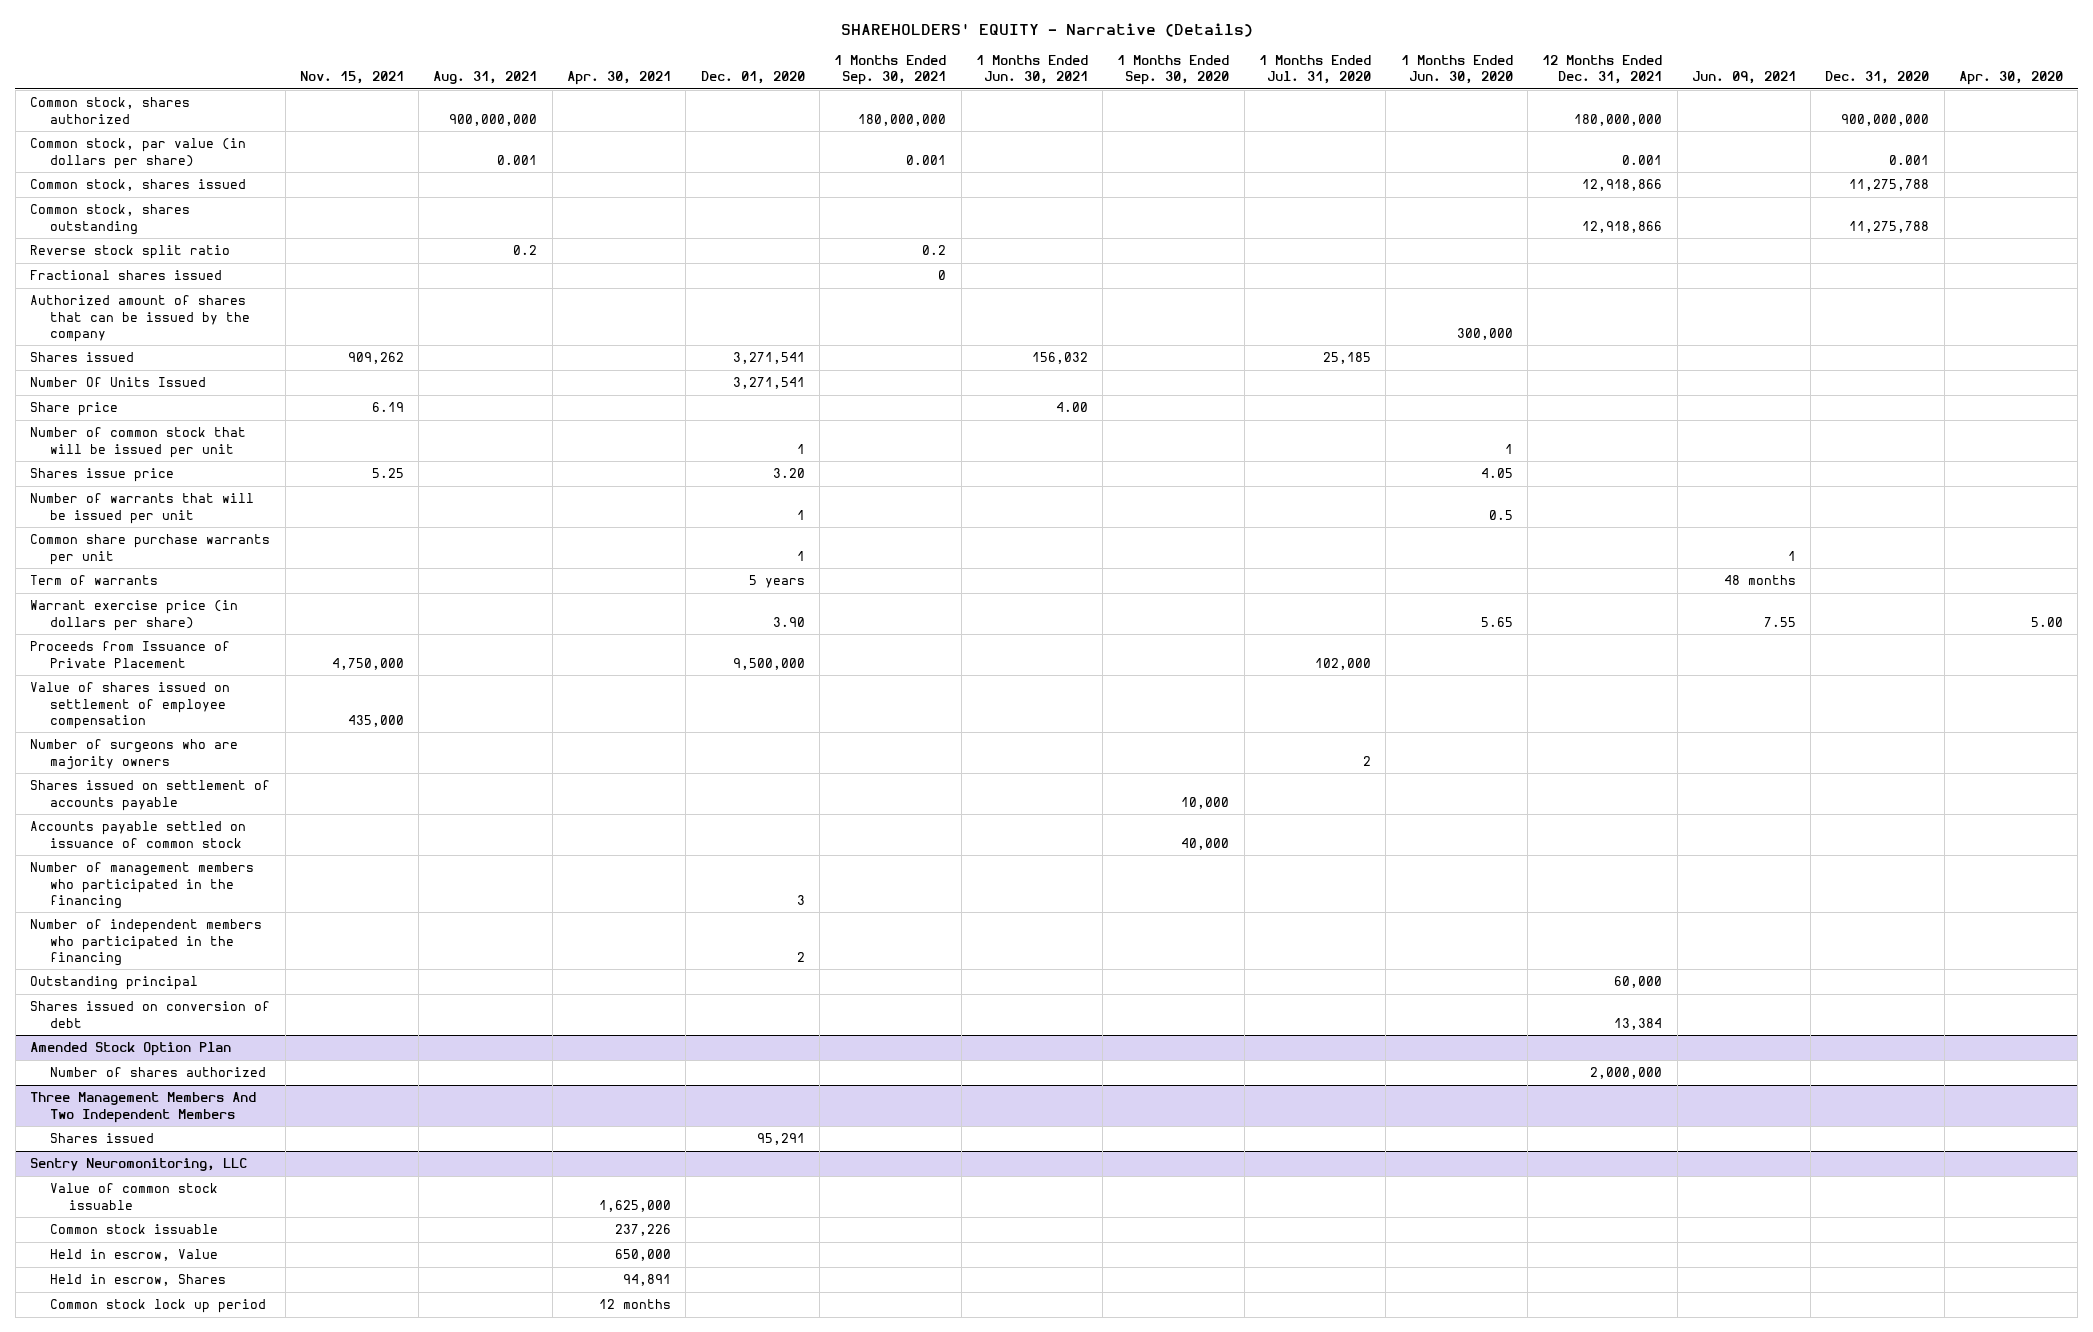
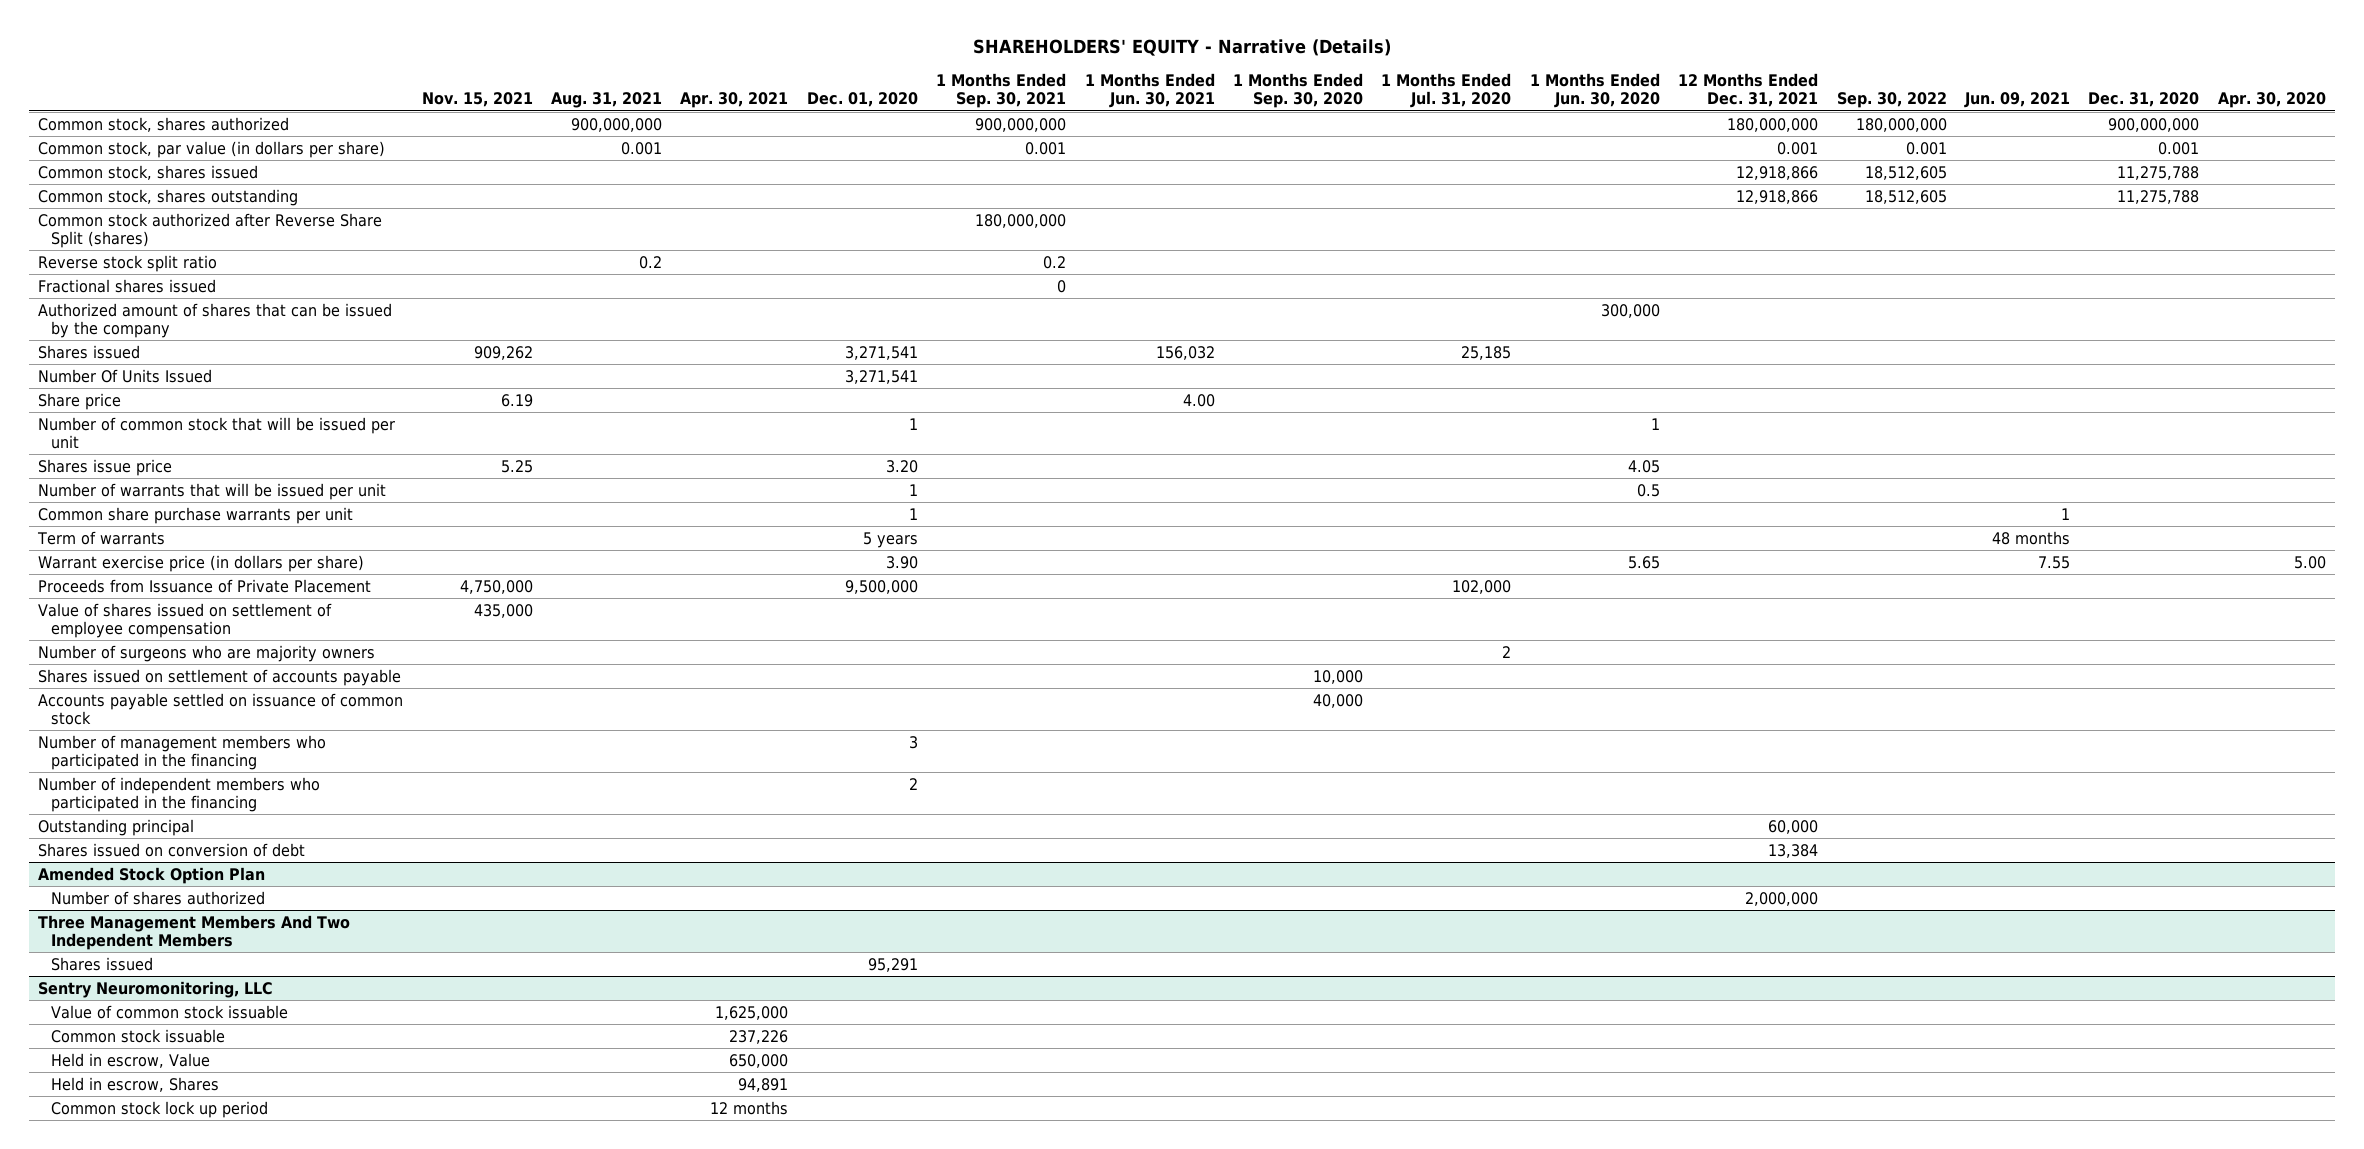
none -> [1836,92,1947,109] Sep. 30, 2022
[858,113,947,126] 180,000,000 -> [975,117,1067,132] 900,000,000
none -> [38,212,383,248] Common stock authorized after Reverse Share Split (shares)

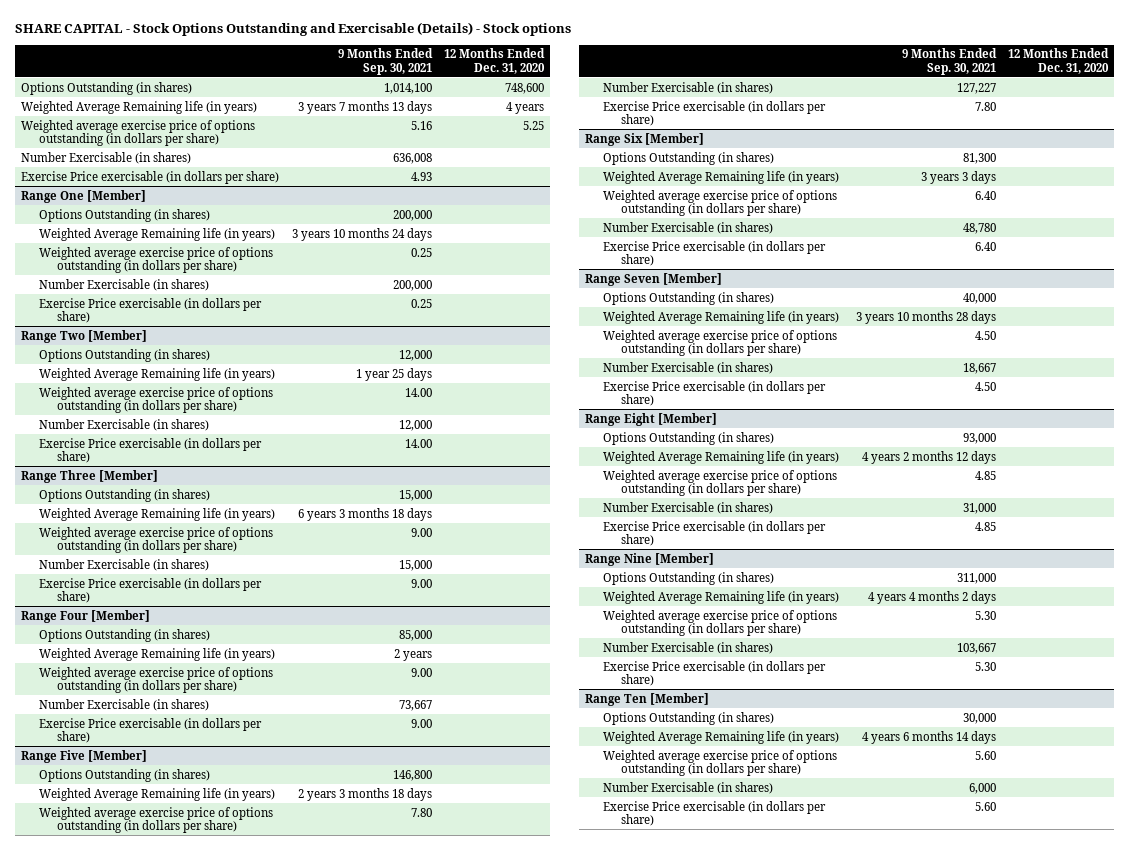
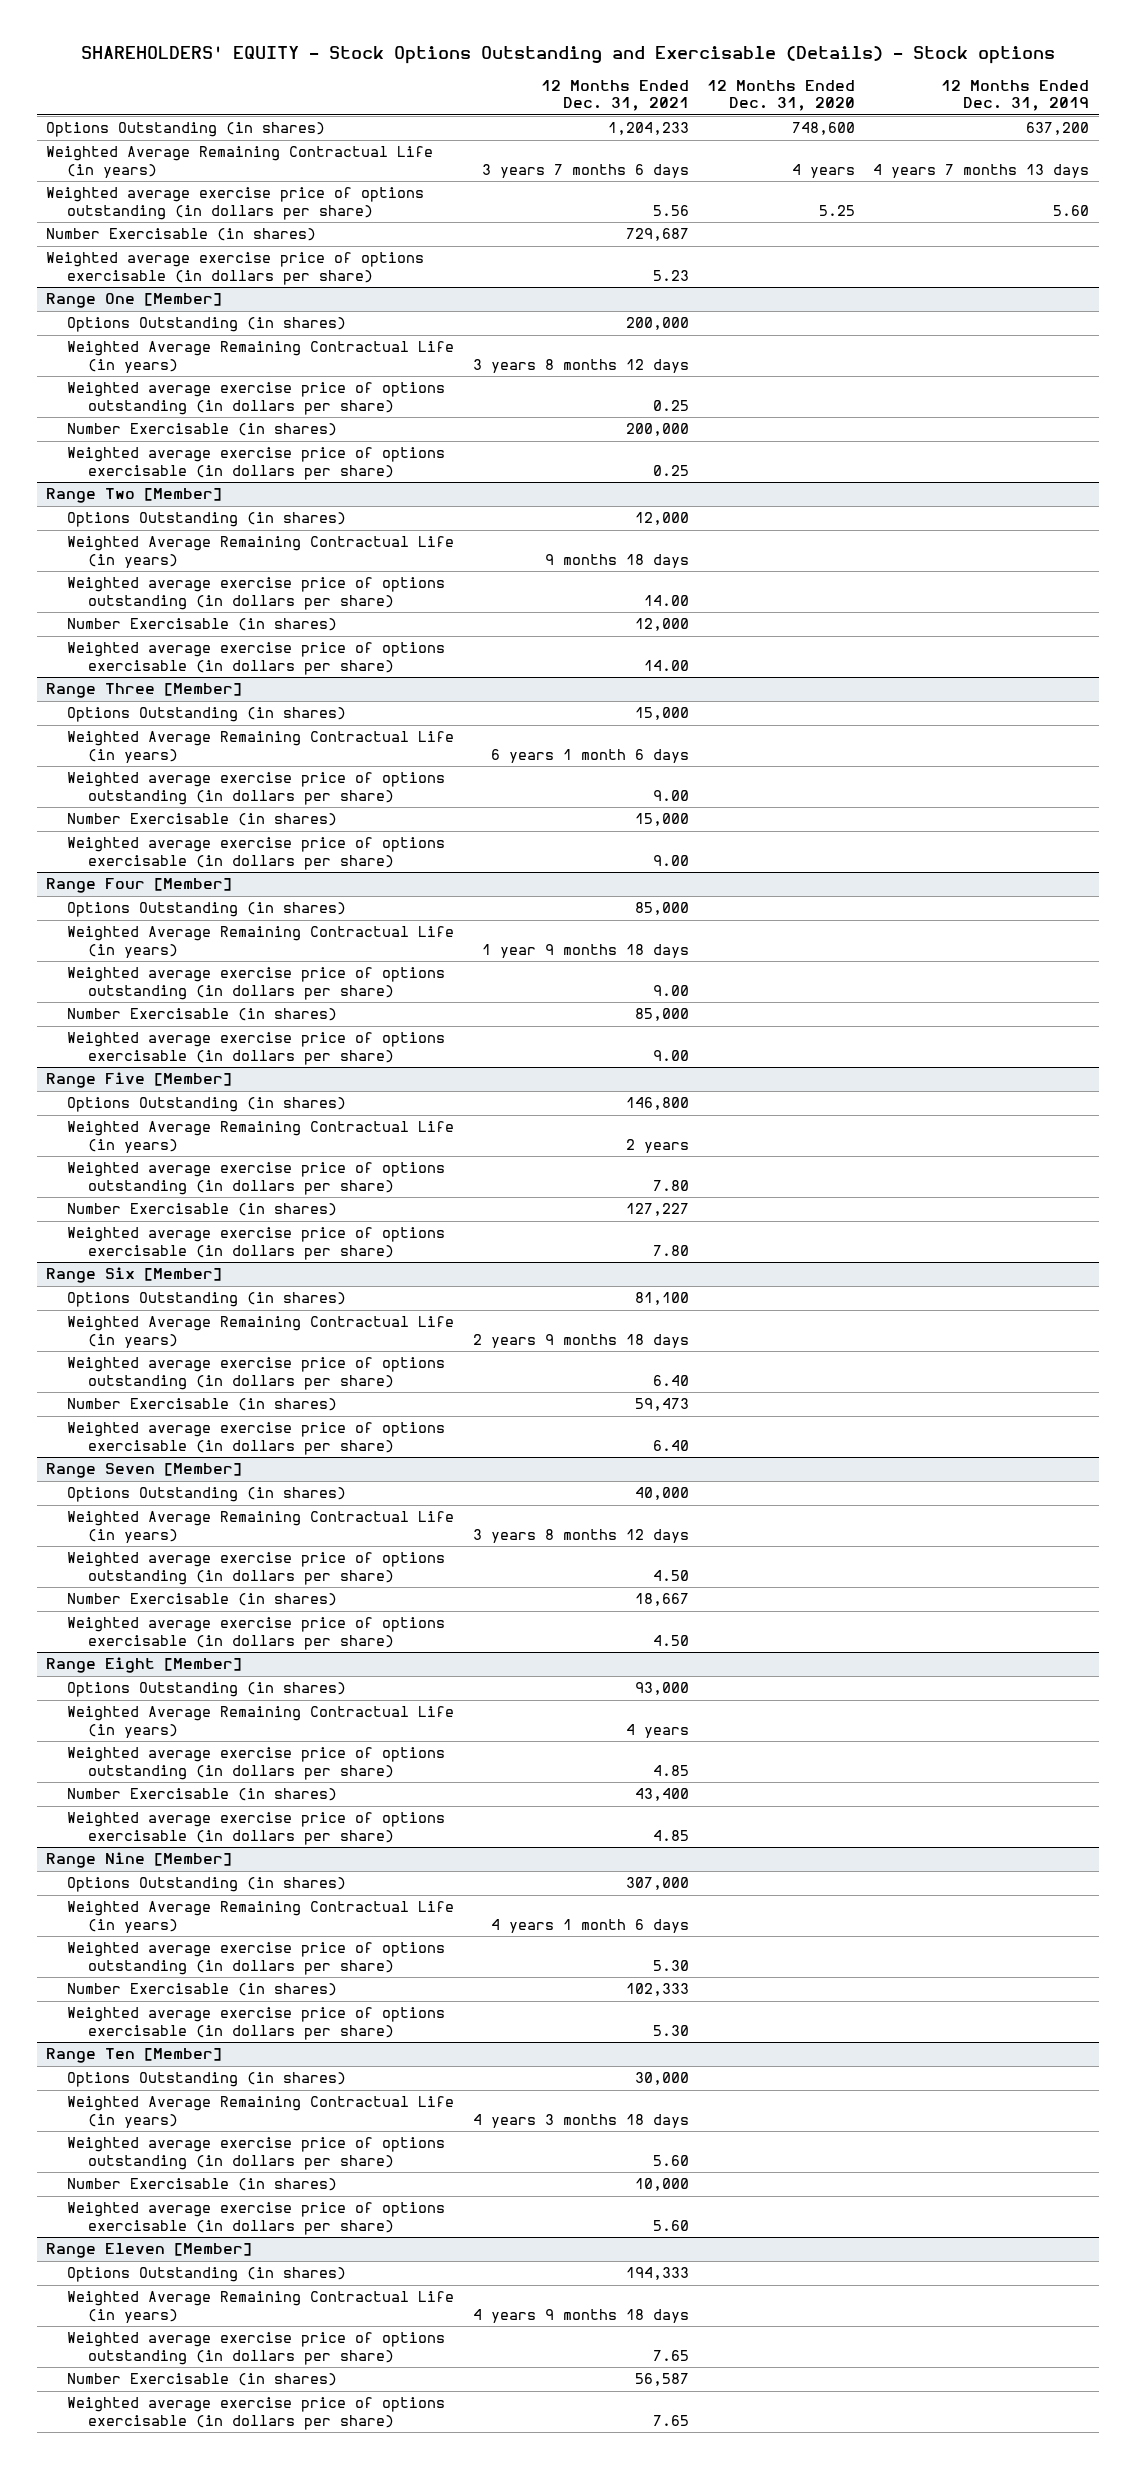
[15,22,572,37] SHARE CAPITAL - Stock Options Outstanding and Exercisable (Details) - Stock options -> [80,46,1055,65] SHAREHOLDERS' EQUITY - Stock Options Outstanding and Exercisable (Details) - Stock options
[337,48,433,75] 9 Months Ended Sep. 30, 2021 -> none
none -> [540,79,689,112] 12 Months Ended Dec. 31, 2021
none -> [941,79,1090,112] 12 Months Ended Dec. 31, 2019
[21,100,258,114] Weighted Average Remaining life (in years) -> [46,146,434,178] Weighted Average Remaining Contractual Life (in years)
[21,170,280,184] Exercise Price exercisable (in dollars per share) -> [46,252,425,285] Weighted average exercise price of options exercisable (in dollars per share)
[38,227,275,241] Weighted Average Remaining life (in years) -> [67,341,455,373] Weighted Average Remaining Contractual Life (in years)
[38,297,262,324] Exercise Price exercisable (in dollars per share) -> [67,447,446,480] Weighted average exercise price of options exercisable (in dollars per share)
[38,367,275,381] Weighted Average Remaining life (in years) -> [67,536,455,568] Weighted Average Remaining Contractual Life (in years)
[38,437,262,464] Exercise Price exercisable (in dollars per share) -> [67,642,446,675] Weighted average exercise price of options exercisable (in dollars per share)
[38,507,275,521] Weighted Average Remaining life (in years) -> [67,731,455,763] Weighted Average Remaining Contractual Life (in years)
[38,577,262,604] Exercise Price exercisable (in dollars per share) -> [67,837,446,870] Weighted average exercise price of options exercisable (in dollars per share)
[38,647,275,661] Weighted Average Remaining life (in years) -> [67,926,455,958] Weighted Average Remaining Contractual Life (in years)
[38,717,262,744] Exercise Price exercisable (in dollars per share) -> [67,1032,446,1065] Weighted average exercise price of options exercisable (in dollars per share)
[38,787,275,801] Weighted Average Remaining life (in years) -> [67,1121,455,1153] Weighted Average Remaining Contractual Life (in years)
[602,100,826,127] Exercise Price exercisable (in dollars per share) -> [67,1227,446,1260] Weighted average exercise price of options exercisable (in dollars per share)
[602,170,839,184] Weighted Average Remaining life (in years) -> [67,1316,455,1348] Weighted Average Remaining Contractual Life (in years)
[602,240,826,267] Exercise Price exercisable (in dollars per share) -> [67,1422,446,1455] Weighted average exercise price of options exercisable (in dollars per share)
[602,310,839,324] Weighted Average Remaining life (in years) -> [67,1511,455,1543] Weighted Average Remaining Contractual Life (in years)
[602,380,826,407] Exercise Price exercisable (in dollars per share) -> [67,1617,446,1650] Weighted average exercise price of options exercisable (in dollars per share)
[602,450,839,464] Weighted Average Remaining life (in years) -> [67,1706,455,1738] Weighted Average Remaining Contractual Life (in years)
[602,520,826,547] Exercise Price exercisable (in dollars per share) -> [67,1812,446,1845] Weighted average exercise price of options exercisable (in dollars per share)
[602,590,839,604] Weighted Average Remaining life (in years) -> [67,1901,455,1933] Weighted Average Remaining Contractual Life (in years)
[602,660,826,687] Exercise Price exercisable (in dollars per share) -> [67,2007,446,2040] Weighted average exercise price of options exercisable (in dollars per share)
[602,730,839,744] Weighted Average Remaining life (in years) -> [67,2096,455,2128] Weighted Average Remaining Contractual Life (in years)
[602,800,826,827] Exercise Price exercisable (in dollars per share) -> [67,2202,446,2235] Weighted average exercise price of options exercisable (in dollars per share)
none -> [46,2243,253,2259] Range Eleven [Member]
none -> [67,2267,347,2283] Options Outstanding (in shares)
none -> [67,2291,455,2323] Weighted Average Remaining Contractual Life (in years)
none -> [67,2332,446,2365] Weighted average exercise price of options outstanding (in dollars per share)
none -> [67,2373,338,2387] Number Exercisable (in shares)
none -> [67,2397,446,2430] Weighted average exercise price of options exercisable (in dollars per share)

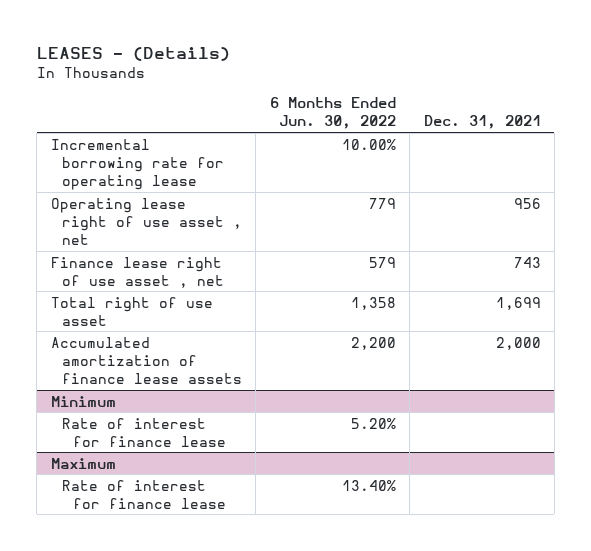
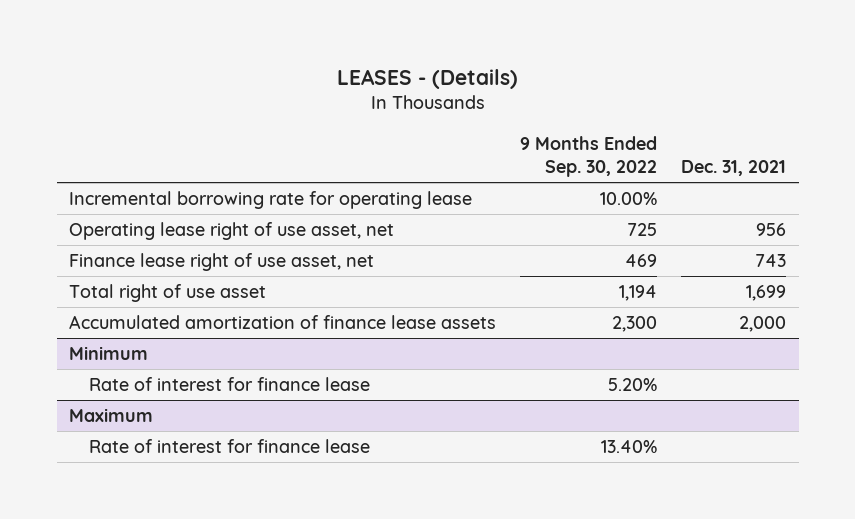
[269,97,396,130] 6 Months Ended Jun. 30, 2022 -> none
none -> [520,135,658,177] 9 Months Ended Sep. 30, 2022
[50,197,242,245] Operating lease right of use asset , net -> [68,222,394,241] Operating lease right of use asset, net
[50,256,224,288] Finance lease right of use asset , net -> [68,253,374,272] Finance lease right of use asset, net

